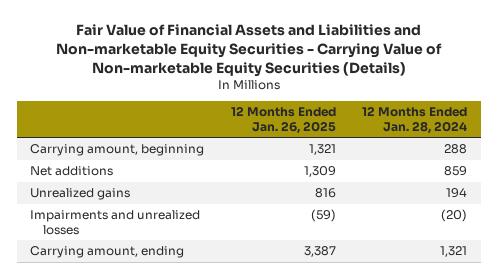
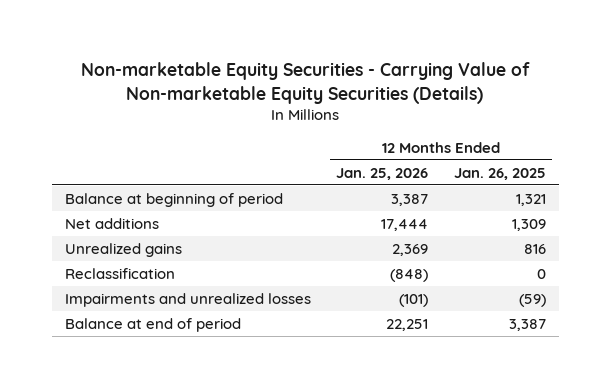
[55,24,442,77] Fair Value of Financial Assets and Liabilities and Non-marketable Equity Securities - Carrying Value of Non-marketable Equity Securities (Details) -> [81,61,531,104] Non-marketable Equity Securities - Carrying Value of Non-marketable Equity Securities (Details)
[362,106,468,134] 12 Months Ended Jan. 28, 2024 -> none
none -> [336,167,429,180] Jan. 25, 2026
[30,144,205,157] Carrying amount, beginning -> [65,192,284,207] Balance at beginning of period
none -> [65,267,176,279] Reclassification
[30,246,185,259] Carrying amount, ending -> [65,317,242,332] Balance at end of period

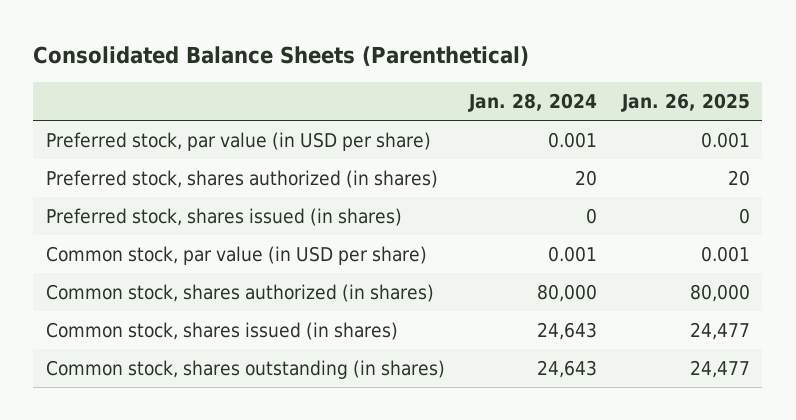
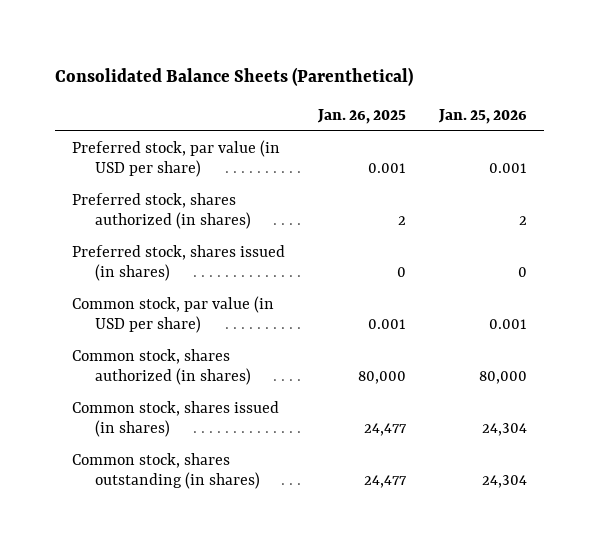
[468,93,598,113] Jan. 28, 2024 -> none
none -> [438,108,528,124] Jan. 25, 2026
[728,170,751,187] 20 -> [398,216,407,226] 2

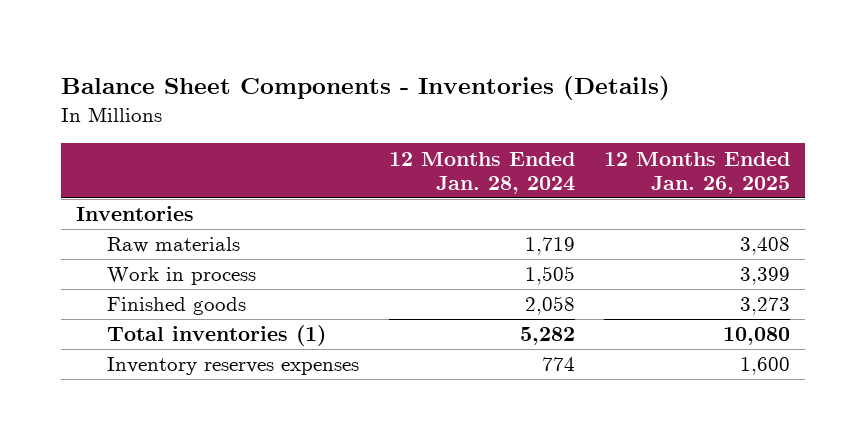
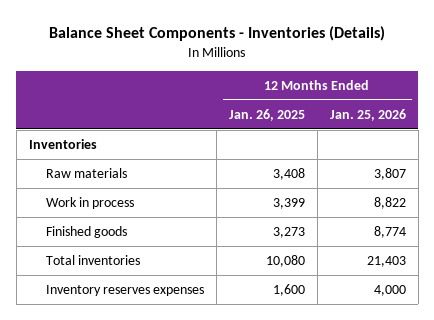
[388,151,575,194] 12 Months Ended Jan. 28, 2024 -> none
none -> [329,108,406,121] Jan. 25, 2026
[107,325,327,347] Total inventories (1) -> [46,254,141,265] Total inventories

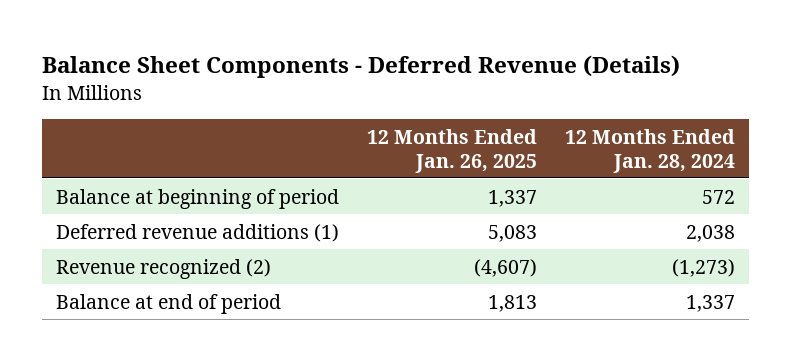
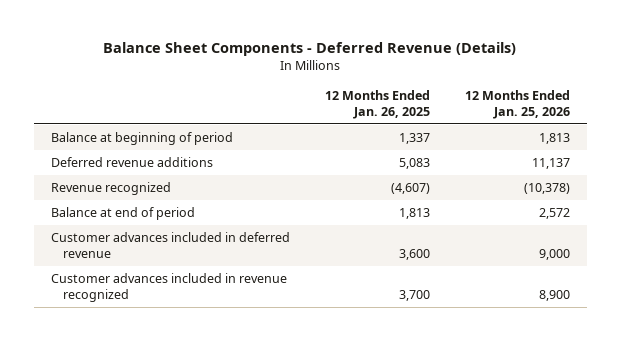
[564,128,735,173] 12 Months Ended Jan. 28, 2024 -> none
none -> [464,90,570,119] 12 Months Ended Jan. 25, 2026
[56,223,340,242] Deferred revenue additions (1) -> [51,157,214,168] Deferred revenue additions
[56,258,272,279] Revenue recognized (2) -> [51,182,172,196] Revenue recognized
none -> [51,232,291,258] Customer advances included in deferred revenue
none -> [51,273,288,302] Customer advances included in revenue recognized

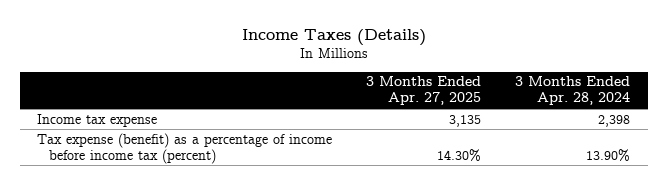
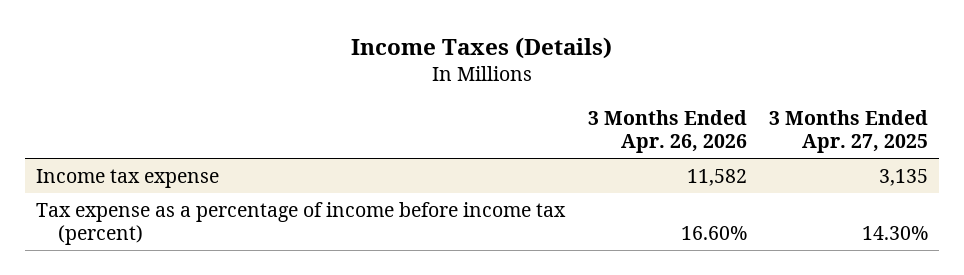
[515,76,631,106] 3 Months Ended Apr. 28, 2024 -> none
none -> [587,109,747,153] 3 Months Ended Apr. 26, 2026
[36,132,332,164] Tax expense (benefit) as a percentage of income before income tax (percent) -> [36,202,567,246] Tax expense as a percentage of income before income tax (percent)

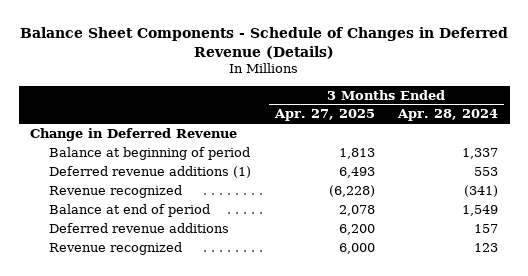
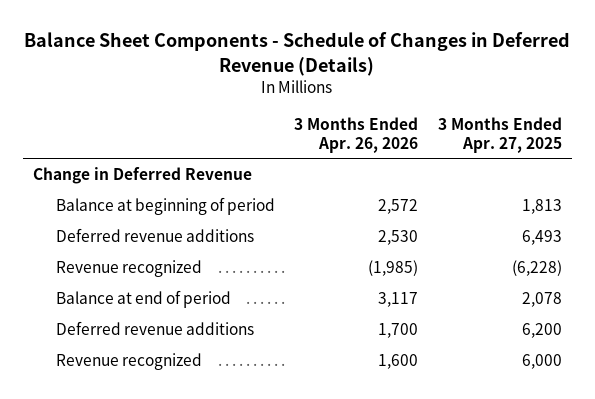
[396,109,498,122] Apr. 28, 2024 -> none
none -> [294,116,419,153] 3 Months Ended Apr. 26, 2026
[49,165,252,178] Deferred revenue additions (1) -> [55,228,254,243] Deferred revenue additions

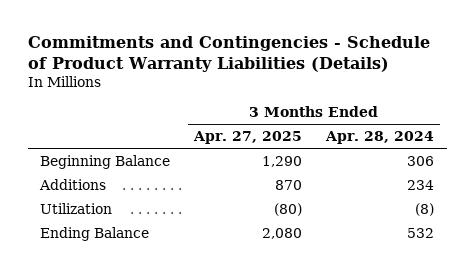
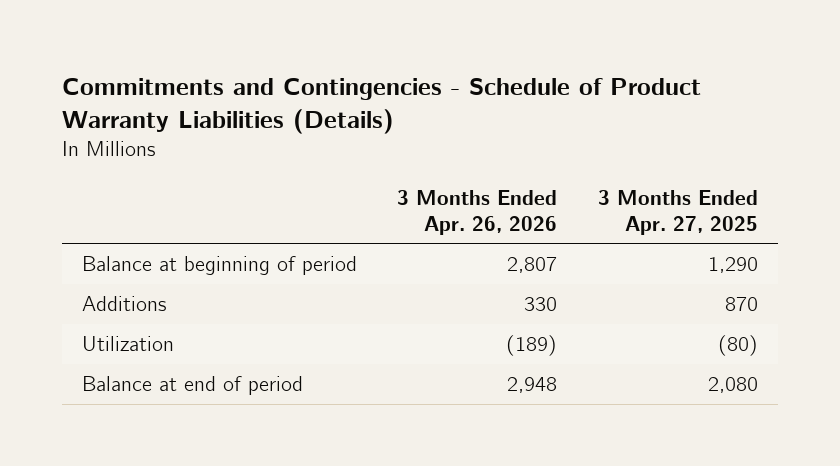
[325,131,435,145] Apr. 28, 2024 -> none
none -> [397,189,558,235] 3 Months Ended Apr. 26, 2026
[39,154,170,169] Beginning Balance -> [82,256,358,276] Balance at beginning of period
[39,226,149,241] Ending Balance -> [82,376,304,396] Balance at end of period

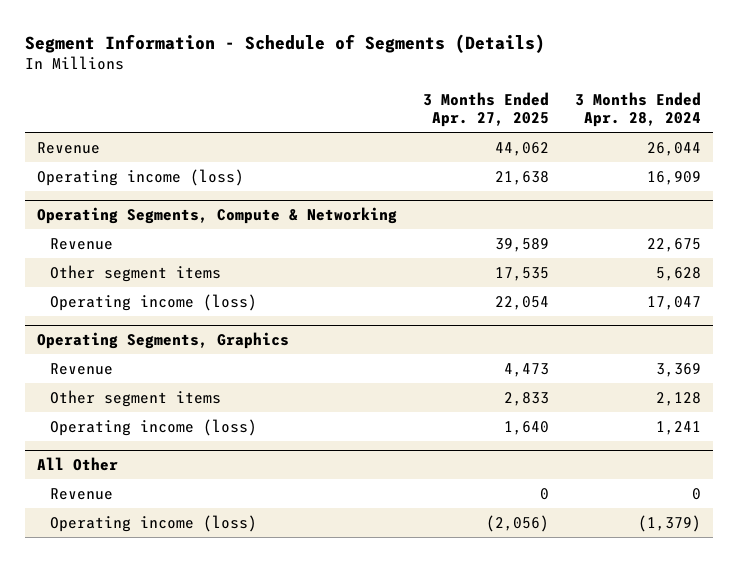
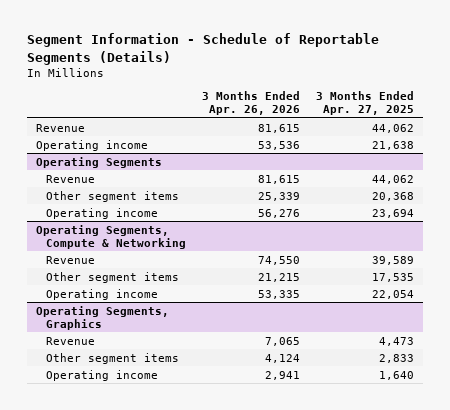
[24,33,545,53] Segment Information - Schedule of Segments (Details) -> [27,33,380,65] Segment Information - Schedule of Reportable Segments (Details)
[574,91,701,127] 3 Months Ended Apr. 28, 2024 -> none
none -> [202,91,301,116] 3 Months Ended Apr. 26, 2026
[37,169,245,187] Operating income (loss) -> [35,139,148,151] Operating income
none -> [35,156,162,168] Operating Segments
none -> [45,174,95,183] Revenue
none -> [45,190,179,202] Other segment items
none -> [45,207,158,219] Operating income
[50,294,258,312] Operating income (loss) -> [45,288,158,300] Operating income
[37,457,119,472] All Other -> none
[50,488,114,501] Revenue -> none
[50,515,258,533] Operating income (loss) -> none
[50,419,258,437] Operating income (loss) -> [45,369,158,381] Operating income

